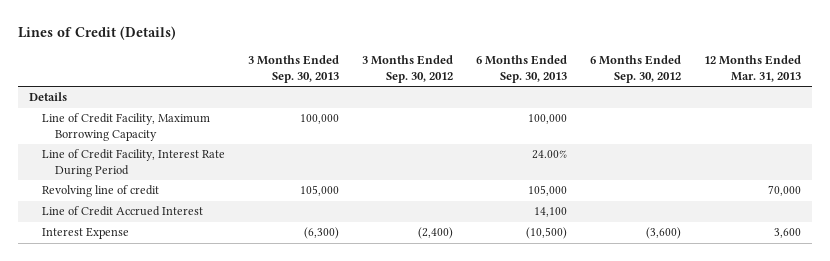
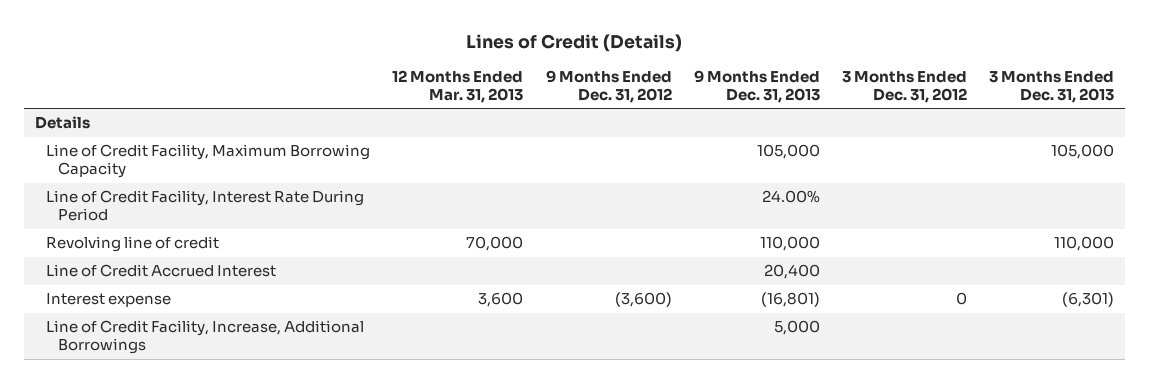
[248,55,340,83] 3 Months Ended Sep. 30, 2013 -> none
[362,55,454,83] 3 Months Ended Sep. 30, 2012 -> none
[475,55,567,83] 6 Months Ended Sep. 30, 2013 -> none
[589,55,681,83] 6 Months Ended Sep. 30, 2012 -> none
none -> [545,69,672,103] 9 Months Ended Dec. 31, 2012
none -> [693,69,820,103] 9 Months Ended Dec. 31, 2013
none -> [841,70,967,103] 3 Months Ended Dec. 31, 2012
none -> [988,70,1114,103] 3 Months Ended Dec. 31, 2013
[42,227,130,240] Interest Expense -> [46,293,172,308] Interest expense
none -> [46,320,365,355] Line of Credit Facility, Increase, Additional Borrowings

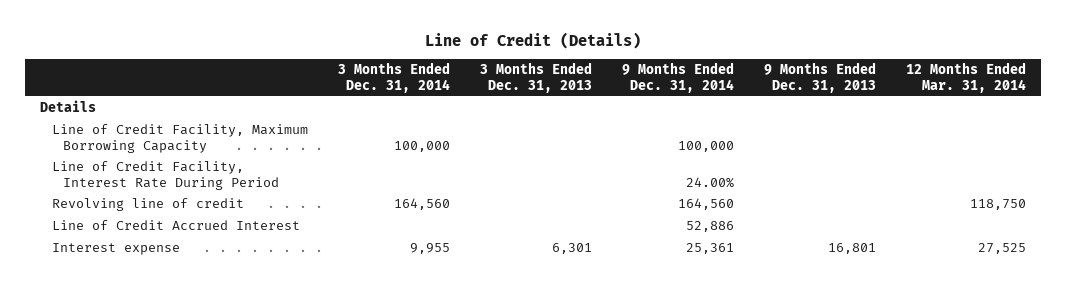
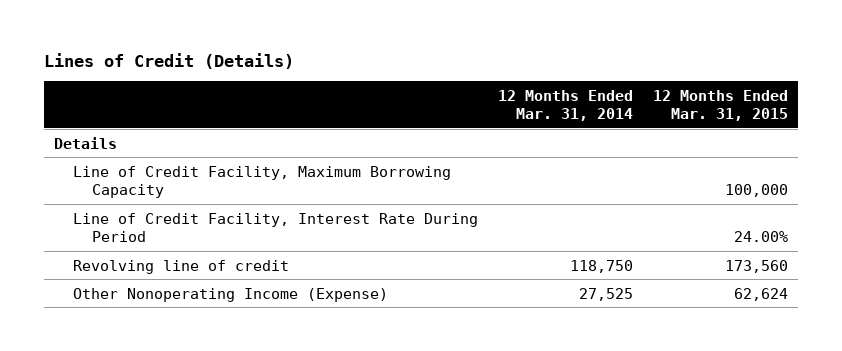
[425,31,642,49] Line of Credit (Details) -> [43,52,294,69] Lines of Credit (Details)
[337,61,450,93] 3 Months Ended Dec. 31, 2014 -> none
[479,61,592,93] 3 Months Ended Dec. 31, 2013 -> none
[622,61,735,93] 9 Months Ended Dec. 31, 2014 -> none
[764,61,877,93] 9 Months Ended Dec. 31, 2013 -> none
none -> [652,89,788,121] 12 Months Ended Mar. 31, 2015
[51,220,300,231] Line of Credit Accrued Interest -> none
[51,243,180,256] Interest expense -> [72,287,388,302] Other Nonoperating Income (Expense)

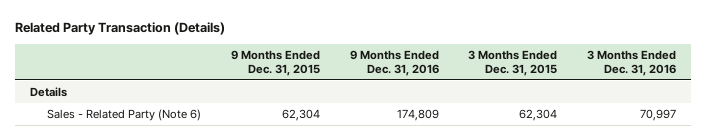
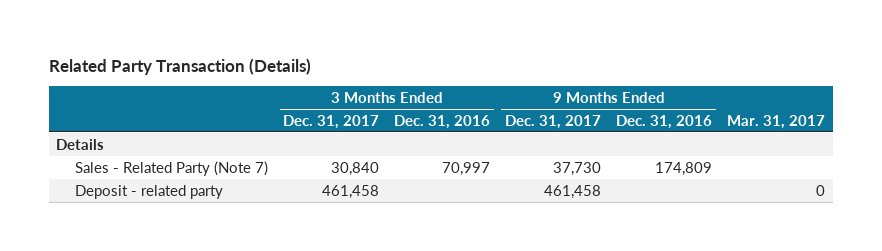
[230,49,320,76] 9 Months Ended Dec. 31, 2015 -> none
[468,49,558,76] 3 Months Ended Dec. 31, 2015 -> none
none -> [283,114,380,129] Dec. 31, 2017
none -> [505,114,602,129] Dec. 31, 2017
none -> [727,114,826,129] Mar. 31, 2017
[47,109,202,122] Sales - Related Party (Note 6) -> [75,160,269,176] Sales - Related Party (Note 7)
none -> [75,184,224,199] Deposit - related party

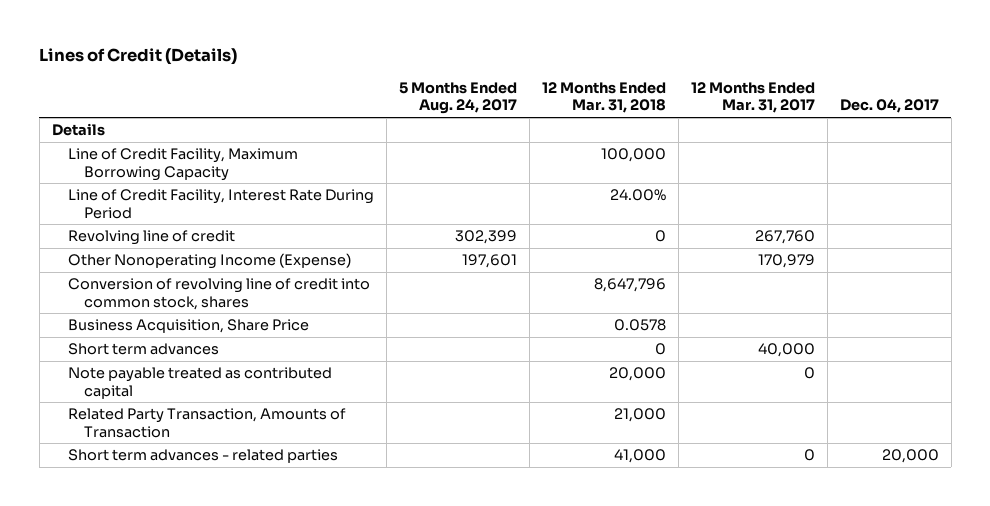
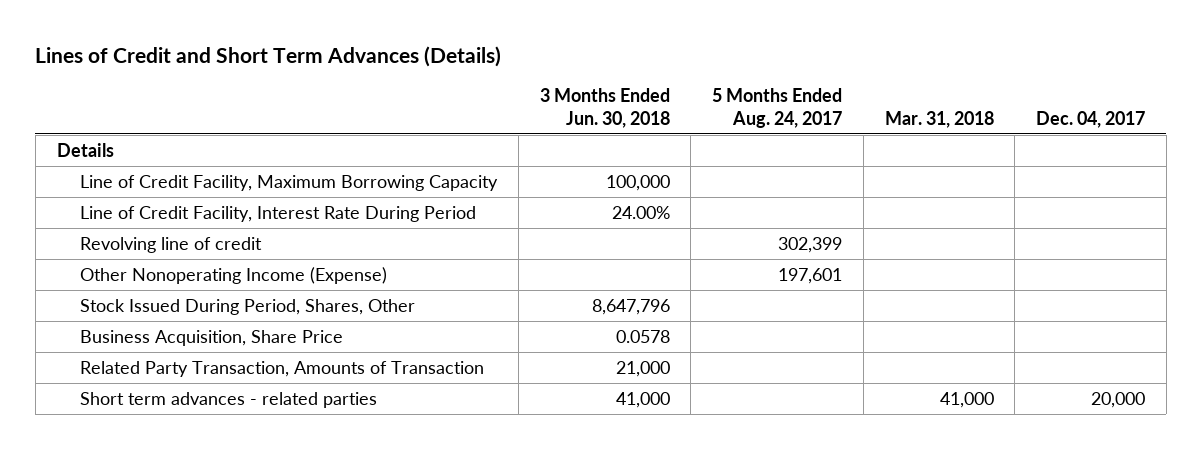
[39,48,238,66] Lines of Credit (Details) -> [35,45,502,67] Lines of Credit and Short Term Advances (Details)
[541,81,666,114] 12 Months Ended Mar. 31, 2018 -> none
[690,81,815,114] 12 Months Ended Mar. 31, 2017 -> none
none -> [539,88,670,128] 3 Months Ended Jun. 30, 2018
none -> [884,110,994,128] Mar. 31, 2018
[67,278,370,310] Conversion of revolving line of credit into common stock, shares -> [80,298,416,315] Stock Issued During Period, Shares, Other
[67,343,219,356] Short term advances -> none
[67,367,332,399] Note payable treated as contributed capital -> none

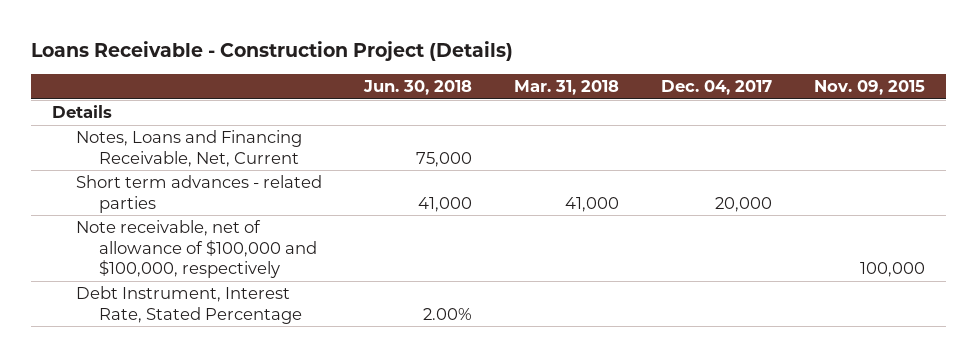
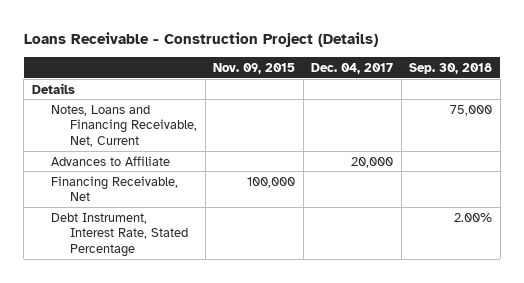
[362,80,472,96] Jun. 30, 2018 -> none
[513,80,619,96] Mar. 31, 2018 -> none
none -> [409,63,493,75] Sep. 30, 2018
[75,175,322,213] Short term advances - related parties -> [50,155,170,166] Advances to Affiliate
[75,220,317,278] Note receivable, net of allowance of $100,000 and $100,000, respectively -> [50,175,178,202] Financing Receivable, Net

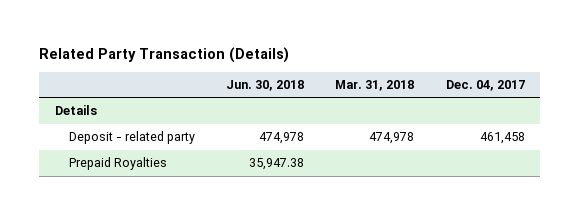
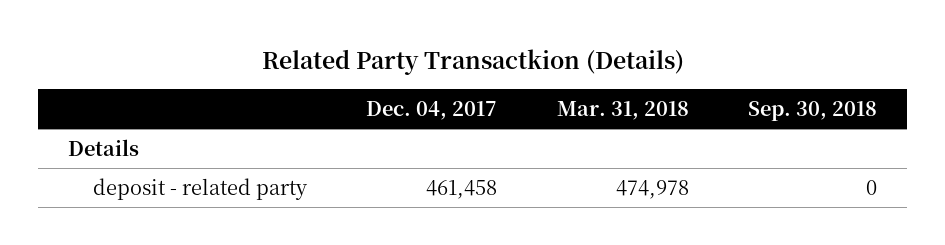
[39,46,290,63] Related Party Transaction (Details) -> [261,49,684,76] Related Party Transactkion (Details)
[226,79,305,91] Jun. 30, 2018 -> none
none -> [748,101,878,122] Sep. 30, 2018
[69,157,168,171] Prepaid Royalties -> none
[69,131,196,145] Deposit - related party -> [93,177,309,200] deposit - related party

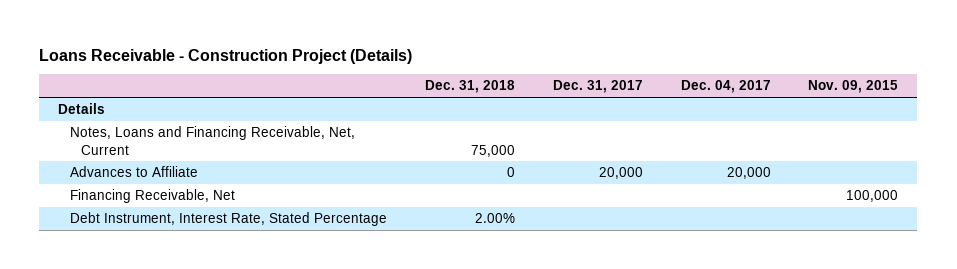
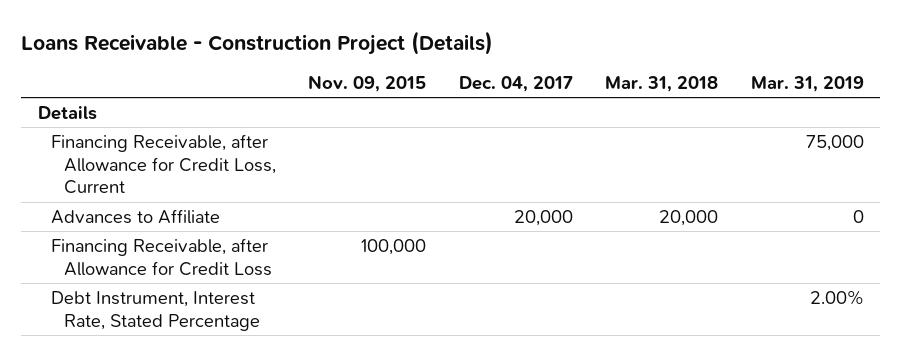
[424,80,515,94] Dec. 31, 2018 -> none
[552,80,643,94] Dec. 31, 2017 -> none
none -> [605,75,719,92] Mar. 31, 2018
none -> [751,75,865,92] Mar. 31, 2019
[69,126,355,155] Notes, Loans and Financing Receivable, Net, Current -> [50,133,276,195] Financing Receivable, after Allowance for Credit Loss, Current
[69,189,235,204] Financing Receivable, Net -> [50,237,272,276] Financing Receivable, after Allowance for Credit Loss

